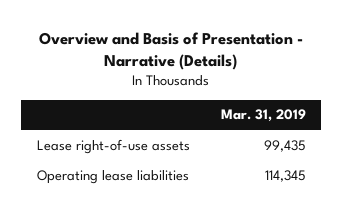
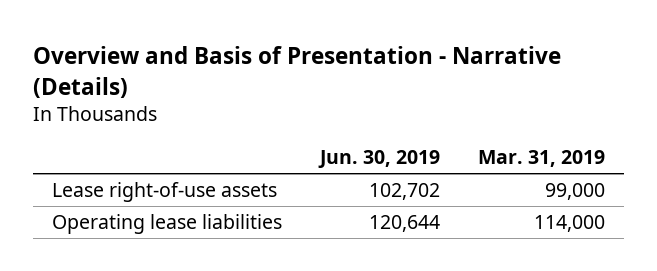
none -> [318,150,441,169] Jun. 30, 2019
[263,139,306,152] 99,435 -> [544,183,605,201] 99,000
[264,169,306,182] 114,345 -> [533,215,605,233] 114,000

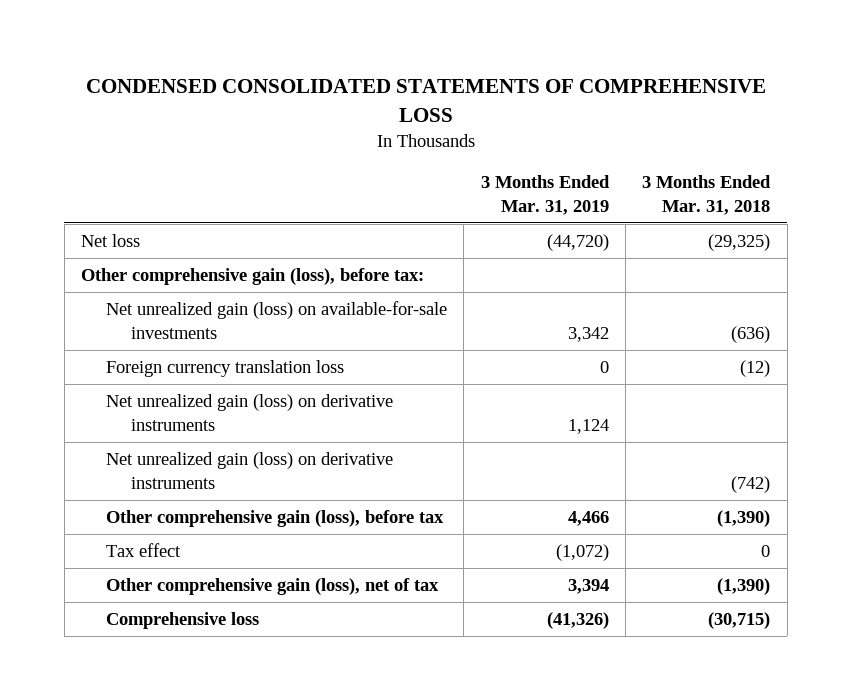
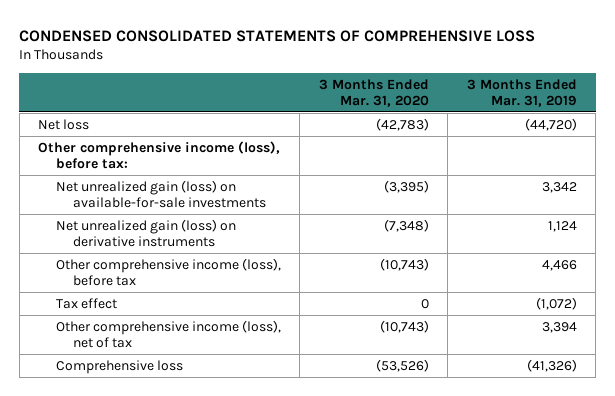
[642,174,772,215] 3 Months Ended Mar. 31, 2018 -> none
none -> [318,78,429,107] 3 Months Ended Mar. 31, 2020
[81,267,425,285] Other comprehensive gain (loss), before tax: -> [38,140,281,169] Other comprehensive income (loss), before tax:
[106,359,345,377] Foreign currency translation loss -> none
[106,451,394,489] Net unrealized gain (loss) on derivative instruments -> none
[106,509,445,527] Other comprehensive gain (loss), before tax -> [55,257,281,286] Other comprehensive income (loss), before tax
[106,577,440,595] Other comprehensive gain (loss), net of tax -> [55,319,281,348] Other comprehensive income (loss), net of tax

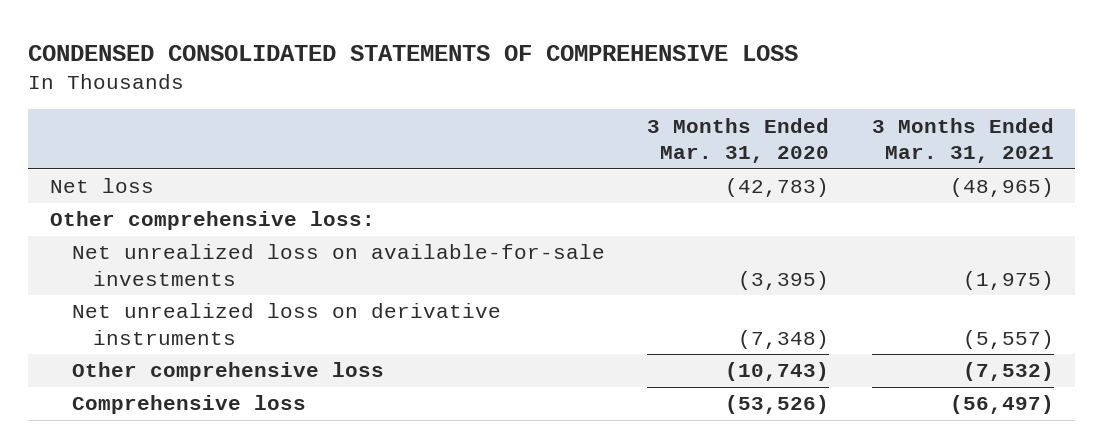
[466,78,577,107] 3 Months Ended Mar. 31, 2019 -> none
none -> [872,117,1055,164] 3 Months Ended Mar. 31, 2021
[55,257,281,286] Other comprehensive income (loss), before tax -> none
[55,297,117,309] Tax effect -> none
[38,140,281,169] Other comprehensive income (loss), before tax: -> [49,211,375,231] Other comprehensive loss:
[55,179,266,208] Net unrealized gain (loss) on available-for-sale investments -> [71,244,605,286] Net unrealized loss on available-for-sale investments
[55,218,236,247] Net unrealized gain (loss) on derivative instruments -> [71,303,501,345] Net unrealized loss on derivative instruments
[55,319,281,348] Other comprehensive income (loss), net of tax -> [71,362,384,382] Other comprehensive loss

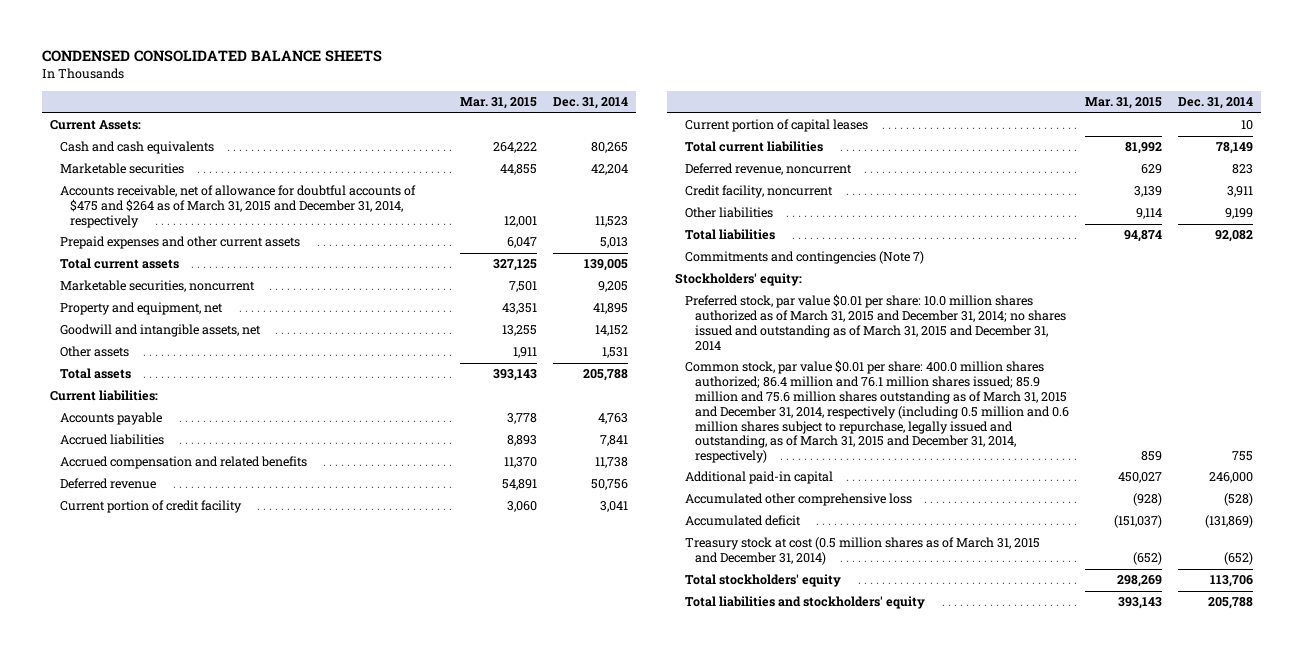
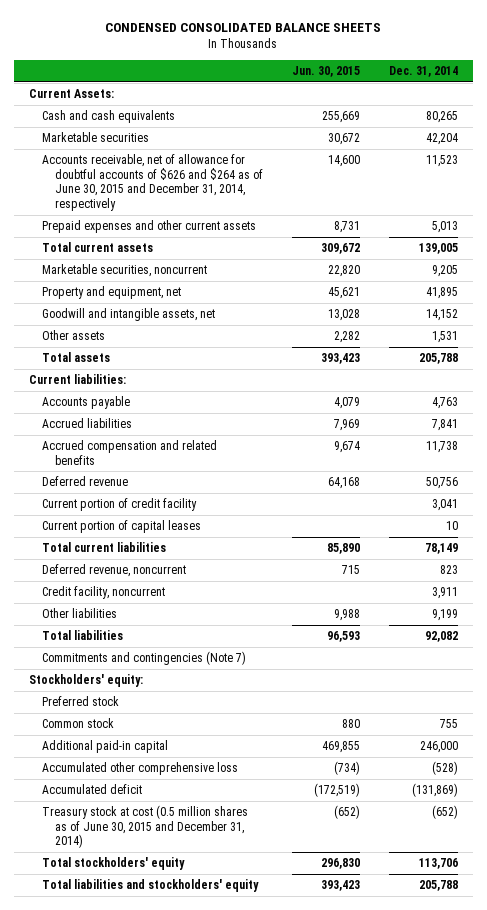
[459,97,537,110] Mar. 31, 2015 -> none
none -> [292,65,361,77] Jun. 30, 2015
[59,185,416,228] Accounts receivable, net of allowance for doubtful accounts of $475 and $264 as of March 31, 2015 and December 31, 2014, respectively -> [41,154,264,212] Accounts receivable, net of allowance for doubtful accounts of $626 and $264 as of June 30, 2015 and December 31, 2014, respectively
[684,294,1066,351] Preferred stock, par value $0.01 per share: 10.0 million shares authorized as of March 31, 2015 and December 31, 2014; no shares issued and outstanding as of March 31, 2015 and December 31, 2014 -> [41,696,119,707] Preferred stock
[684,360,1069,464] Common stock, par value $0.01 per share: 400.0 million shares authorized; 86.4 million and 76.1 million shares issued; 85.9 million and 75.6 million shares outstanding as of March 31, 2015 and December 31, 2014, respectively (including 0.5 million and 0.6 million shares subject to repurchase, legally issued and outstanding, as of March 31, 2015 and December 31, 2014, respectively) -> [41,718,114,729] Common stock
[684,537,1040,566] Treasury stock at cost (0.5 million shares as of March 31, 2015 and December 31, 2014) -> [41,805,248,849] Treasury stock at cost (0.5 million shares as of June 30, 2015 and December 31, 2014)

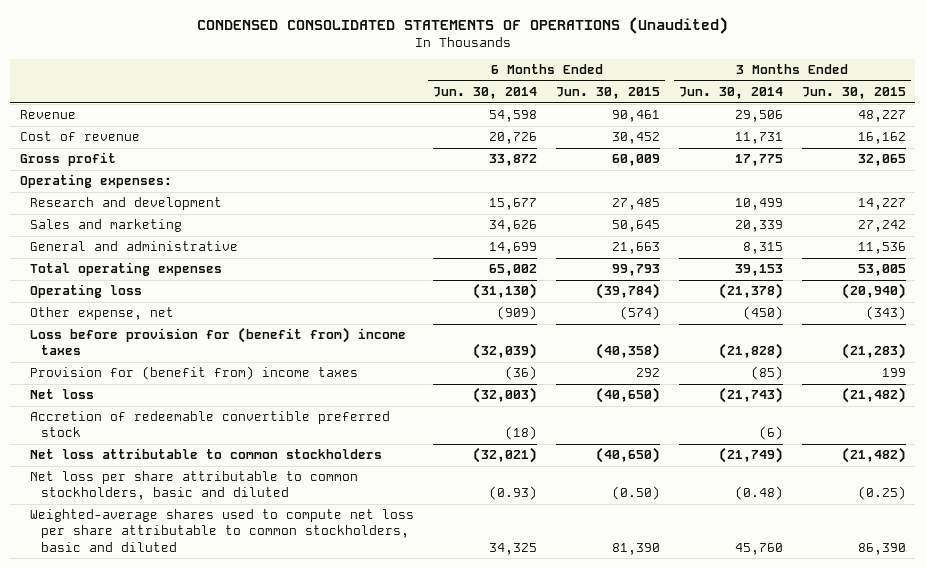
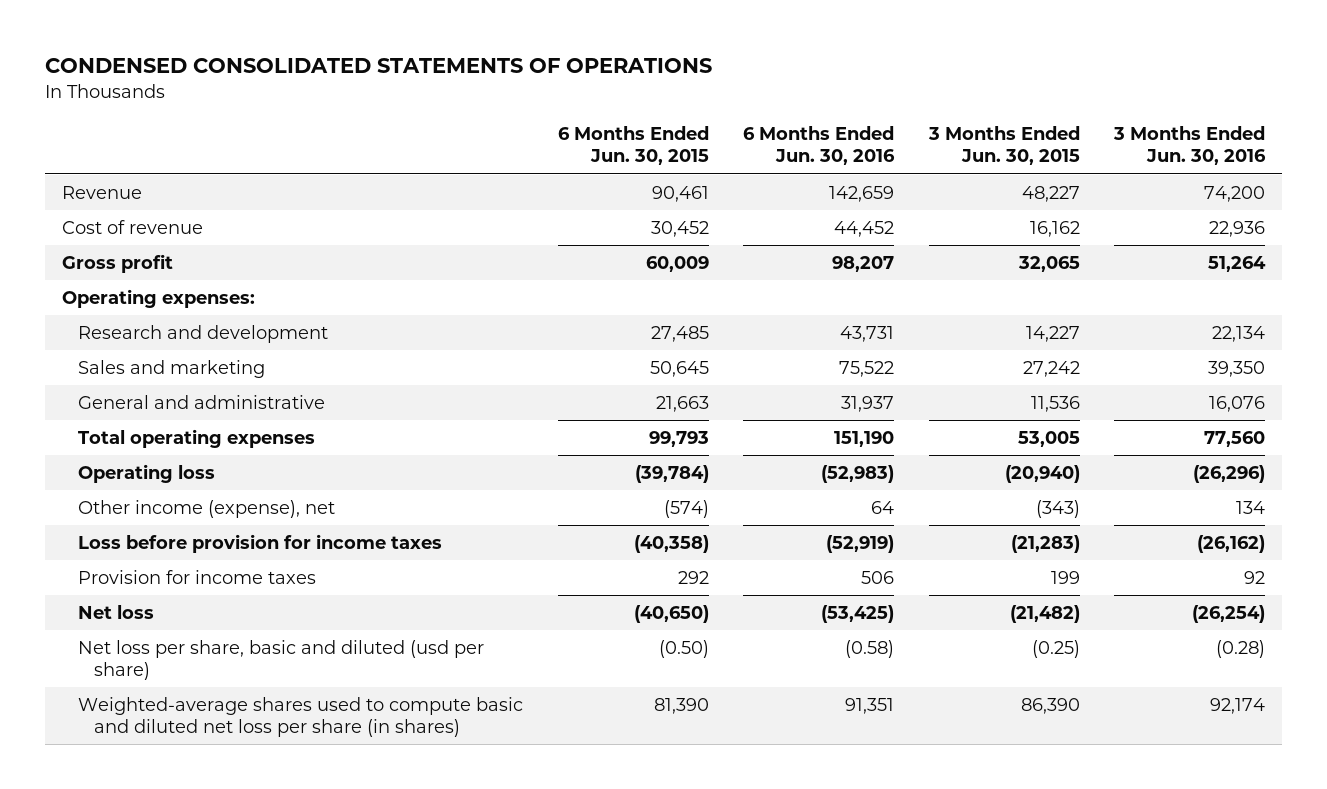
[196,16,728,34] CONDENSED CONSOLIDATED STATEMENTS OF OPERATIONS (Unaudited) -> [44,58,712,74] CONDENSED CONSOLIDATED STATEMENTS OF OPERATIONS
[433,87,538,100] Jun. 30, 2014 -> none
[678,87,783,100] Jun. 30, 2014 -> none
none -> [743,126,896,166] 6 Months Ended Jun. 30, 2016
none -> [1113,126,1267,166] 3 Months Ended Jun. 30, 2016
[30,307,175,321] Other expense, net -> [78,500,336,519] Other income (expense), net
[30,327,407,356] Loss before provision for (benefit from) income taxes -> [78,534,443,554] Loss before provision for income taxes
[30,366,359,381] Provision for (benefit from) income taxes -> [78,570,317,585] Provision for income taxes
[30,411,391,438] Accretion of redeemable convertible preferred stock -> none
[30,448,383,460] Net loss attributable to common stockholders -> none
[30,471,359,501] Net loss per share attributable to common stockholders, basic and diluted -> [78,640,485,681] Net loss per share, basic and diluted (usd per share)
[30,509,415,552] Weighted-average shares used to compute net loss per share attributable to common stockholders, basic and diluted -> [78,697,524,738] Weighted-average shares used to compute basic and diluted net loss per share (in shares)

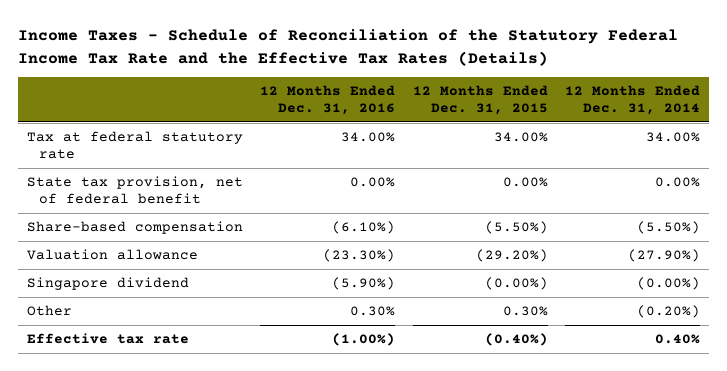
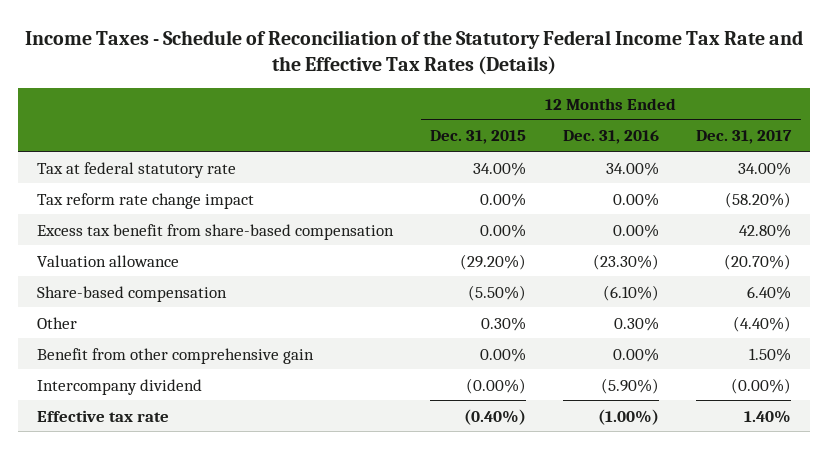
[565,84,701,116] 12 Months Ended Dec. 31, 2014 -> none
none -> [696,130,793,145] Dec. 31, 2017
[26,175,243,205] State tax provision, net of federal benefit -> none
none -> [36,192,254,209] Tax reform rate change impact
none -> [36,223,394,240] Excess tax benefit from share-based compensation
[26,276,189,290] Singapore dividend -> none
[26,220,243,234] Share-based compensation -> [36,285,227,302] Share-based compensation
none -> [36,347,314,364] Benefit from other comprehensive gain
none -> [36,378,202,395] Intercompany dividend

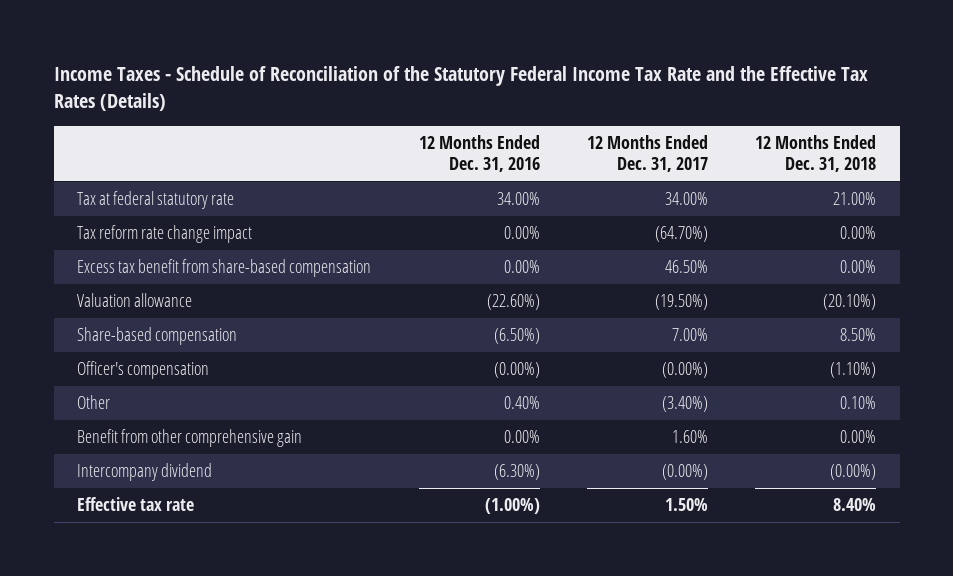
[429,130,526,145] Dec. 31, 2015 -> none
none -> [754,135,876,173] 12 Months Ended Dec. 31, 2018
[725,191,792,208] (58.20%) -> [654,226,708,243] (64.70%)
[739,223,792,238] 42.80% -> [664,260,708,274] 46.50%
[593,253,660,270] (23.30%) -> [486,294,540,311] (22.60%)
[724,253,792,270] (20.70%) -> [654,294,708,311] (19.50%)
[603,284,660,301] (6.10%) -> [493,328,540,345] (6.50%)
[747,285,792,300] 6.40% -> [671,328,708,342] 7.00%
none -> [77,361,210,380] Officer's compensation
[614,316,660,331] 0.30% -> [503,396,540,410] 0.40%
[733,315,792,332] (4.40%) -> [661,396,708,413] (3.40%)
[749,347,792,362] 1.50% -> [671,430,708,444] 1.60%
[601,377,660,394] (5.90%) -> [493,464,540,481] (6.30%)
[744,409,792,423] 1.40% -> [664,498,708,512] 1.50%

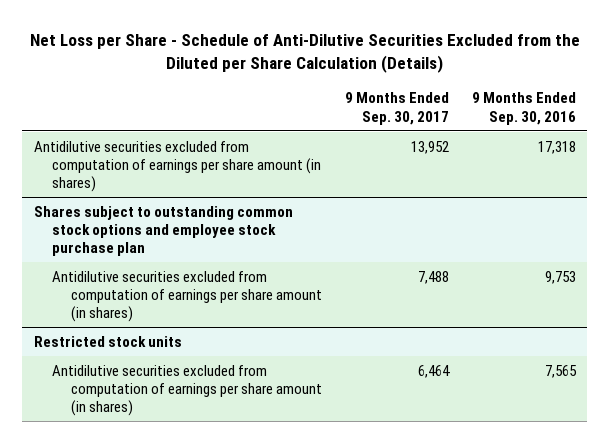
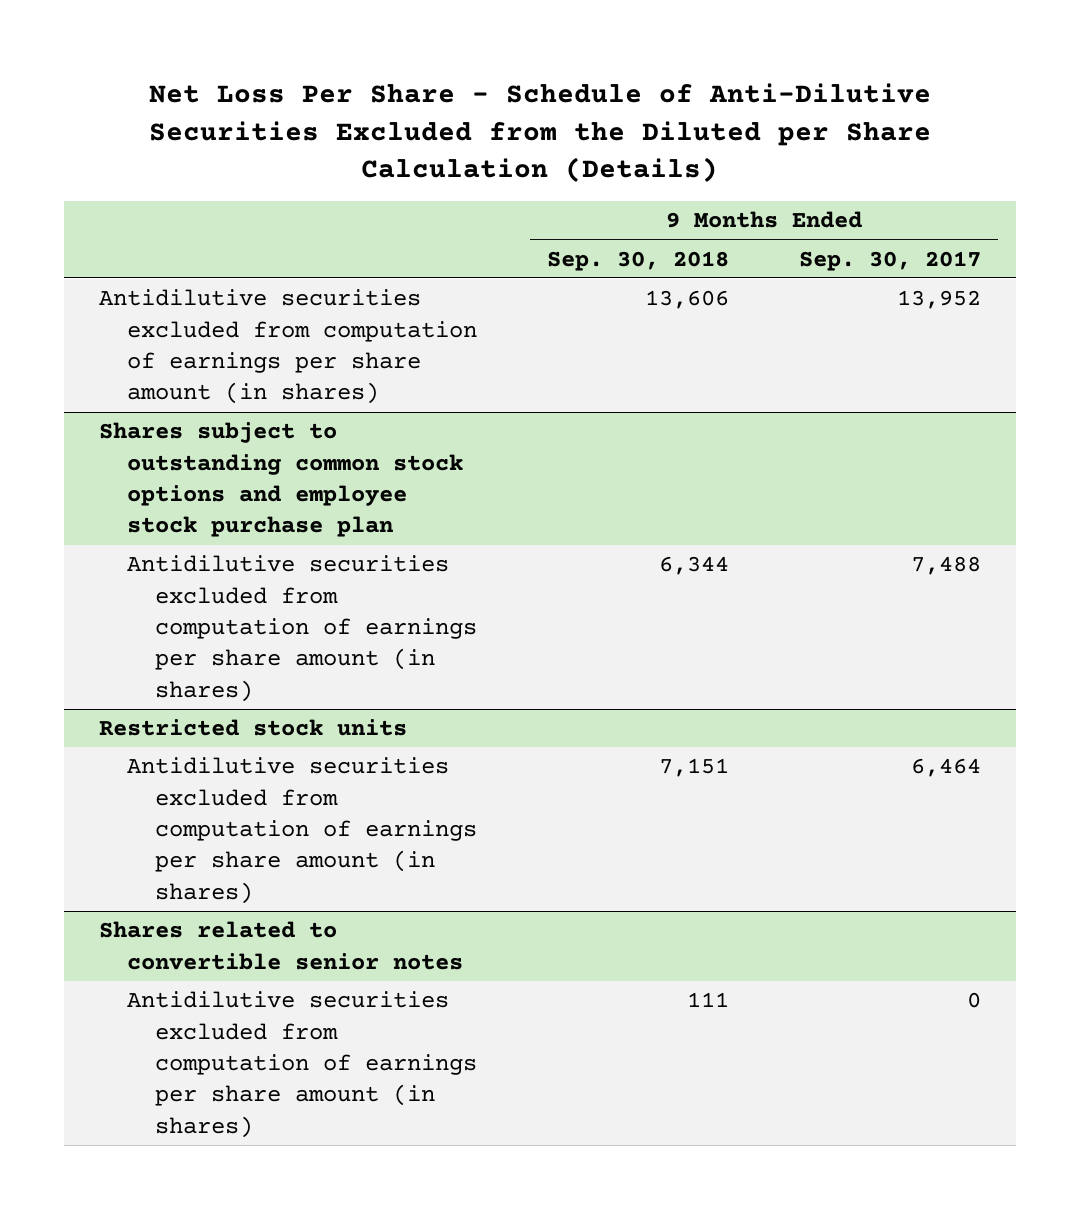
[29,33,580,73] Net Loss per Share - Schedule of Anti-Dilutive Securities Excluded from the Diluted per Share Calculation (Details) -> [149,82,932,183] Net Loss Per Share - Schedule of Anti-Dilutive Securities Excluded from the Diluted per Share Calculation (Details)
[471,92,576,125] 9 Months Ended Sep. 30, 2016 -> none
none -> [547,250,730,271] Sep. 30, 2018
none -> [99,921,464,970] Shares related to convertible senior notes
none -> [127,991,478,1138] Antidilutive securities excluded from computation of earnings per share amount (in shares)

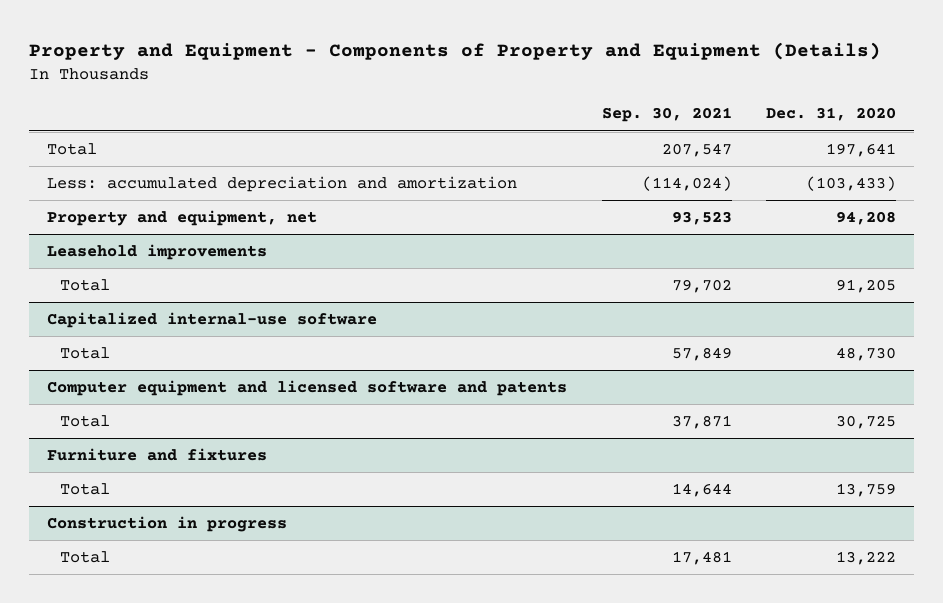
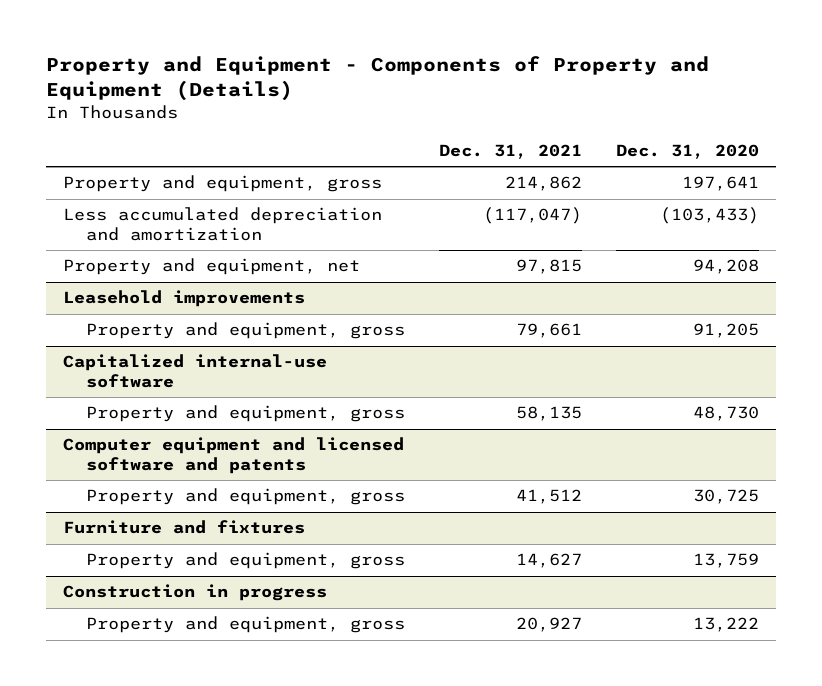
[601,107,732,123] Sep. 30, 2021 -> none
none -> [438,143,582,159] Dec. 31, 2021
[46,143,97,156] Total -> [62,175,382,193] Property and equipment, gross
[46,176,517,193] Less: accumulated depreciation and amortization -> [62,207,382,242] Less accumulated depreciation and amortization
[60,279,111,292] Total -> [85,322,405,340] Property and equipment, gross
[60,347,111,360] Total -> [85,405,405,423] Property and equipment, gross
[60,415,111,428] Total -> [85,488,405,506] Property and equipment, gross
[60,483,111,496] Total -> [85,552,405,570] Property and equipment, gross
[60,551,111,564] Total -> [85,616,405,634] Property and equipment, gross

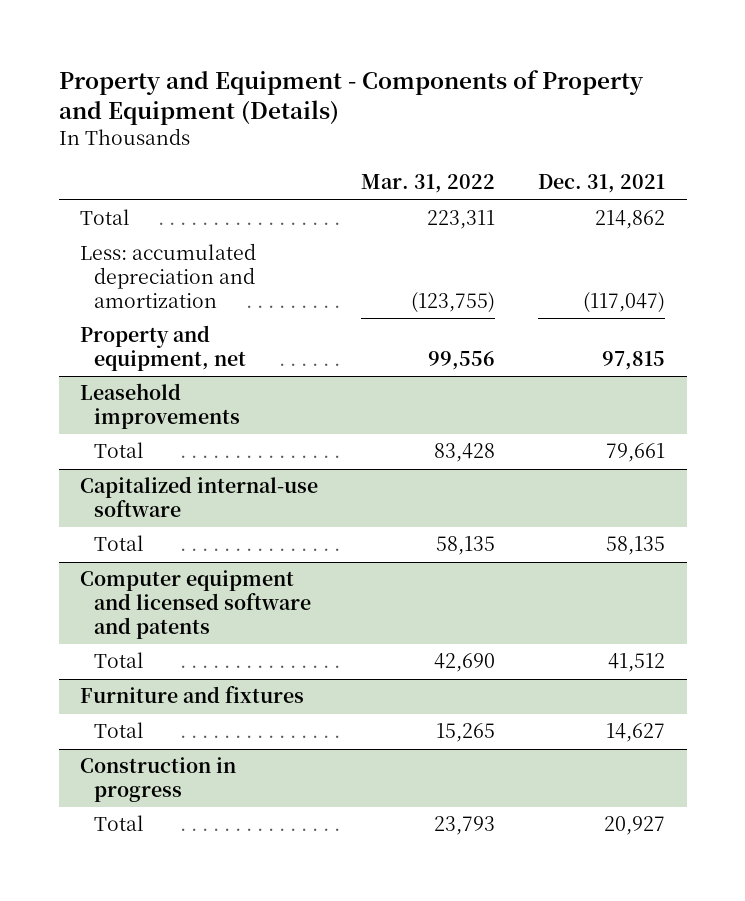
[615,143,759,159] Dec. 31, 2020 -> none
none -> [361,174,496,194] Mar. 31, 2022
[62,175,382,193] Property and equipment, gross -> [80,209,131,226] Total
[62,207,382,242] Less accumulated depreciation and amortization -> [80,243,257,308] Less: accumulated depreciation and amortization
[85,322,405,340] Property and equipment, gross -> [93,442,144,459] Total
[85,405,405,423] Property and equipment, gross -> [93,535,144,552] Total
[85,488,405,506] Property and equipment, gross -> [93,652,144,669] Total
[85,552,405,570] Property and equipment, gross -> [93,722,144,739] Total
[85,616,405,634] Property and equipment, gross -> [93,815,144,832] Total

